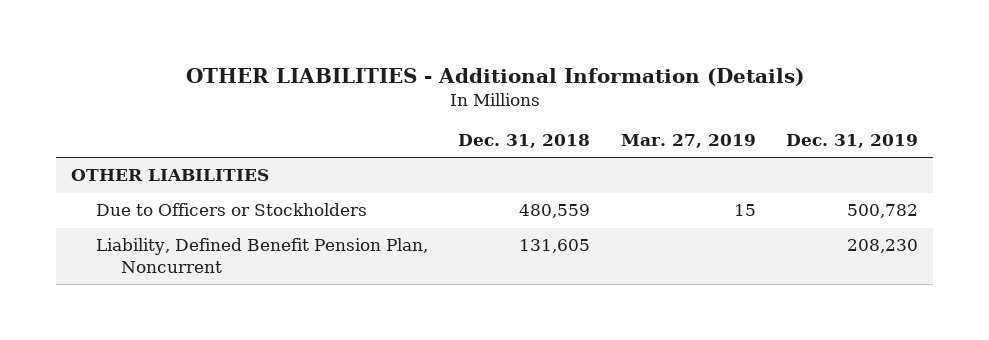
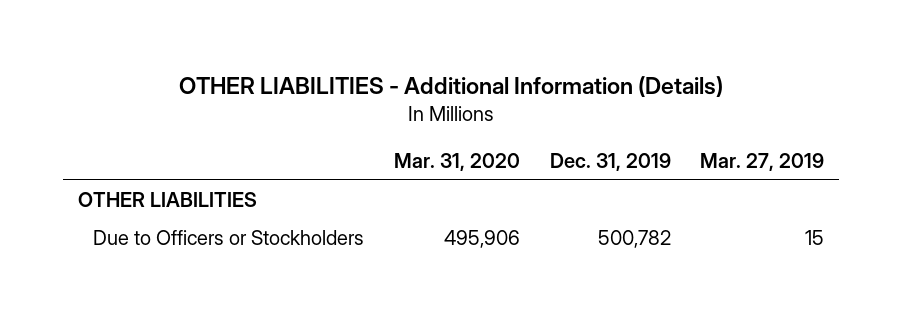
[458,134,591,149] Dec. 31, 2018 -> none
none -> [393,152,520,171] Mar. 31, 2020
[96,238,429,274] Liability, Defined Benefit Pension Plan, Noncurrent -> none

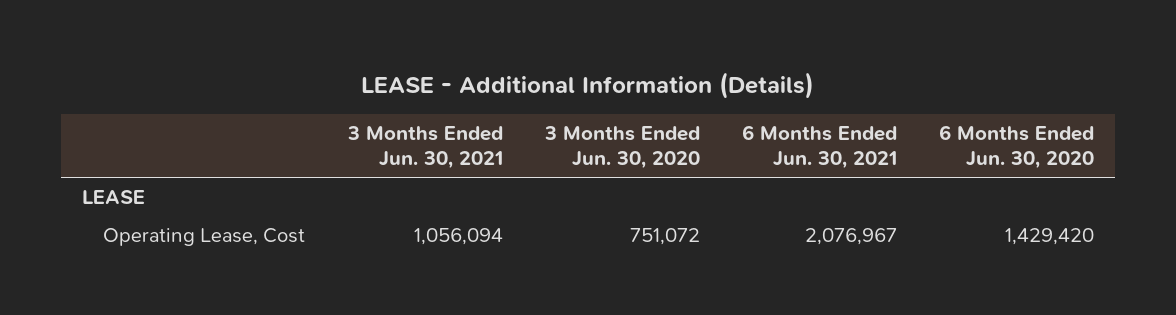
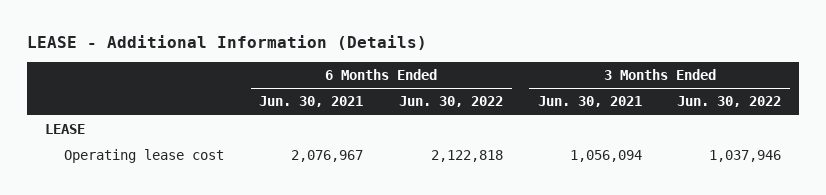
[543,125,700,170] 3 Months Ended Jun. 30, 2020 -> none
[939,124,1095,170] 6 Months Ended Jun. 30, 2020 -> none
none -> [398,96,503,108] Jun. 30, 2022
none -> [677,96,782,108] Jun. 30, 2022
[103,227,306,246] Operating Lease, Cost -> [64,149,225,164] Operating lease cost

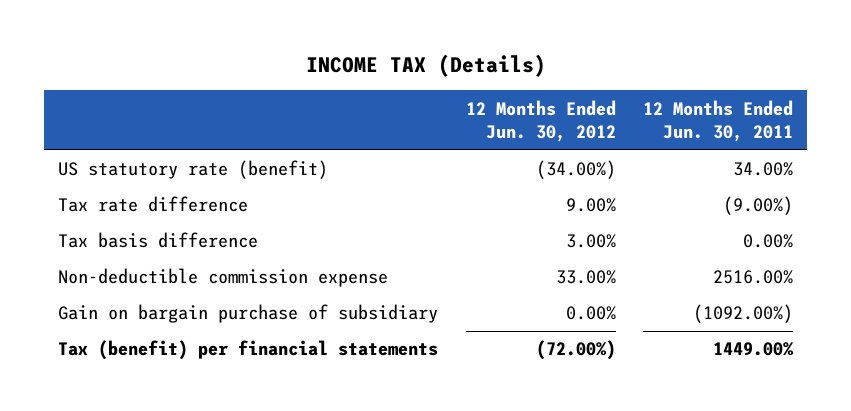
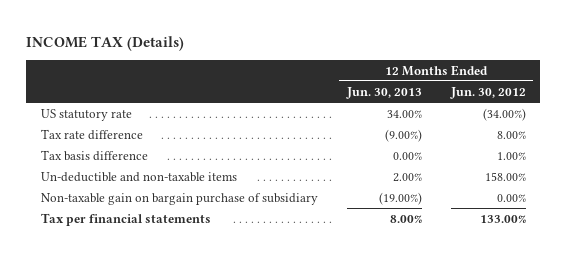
[643,99,794,143] 12 Months Ended Jun. 30, 2011 -> none
none -> [345,86,422,99] Jun. 30, 2013
[58,160,329,180] US statutory rate (benefit) -> [40,108,132,121] US statutory rate
[565,198,616,213] 9.00% -> [496,130,526,139] 8.00%
[565,234,616,249] 3.00% -> [496,151,526,160] 1.00%
[58,268,389,288] Non-deductible commission expense -> [40,171,237,182] Un-deductible and non-taxable items
[555,270,616,285] 33.00% -> [484,171,526,181] 158.00%
[58,304,439,324] Gain on bargain purchase of subsidiary -> [40,192,318,205] Non-taxable gain on bargain purchase of subsidiary
[58,340,439,361] Tax (benefit) per financial statements -> [40,212,211,226] Tax per financial statements
[535,340,616,361] (72.00%) -> [479,214,526,223] 133.00%

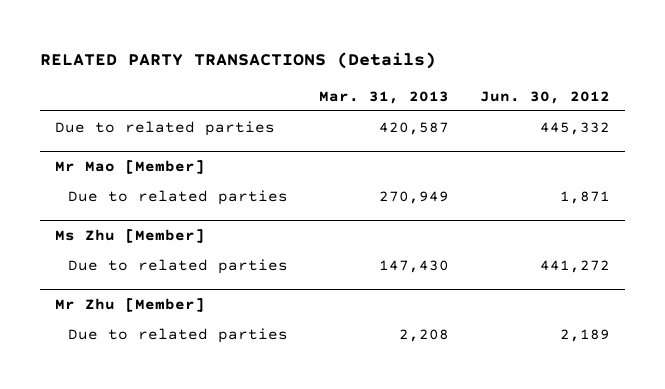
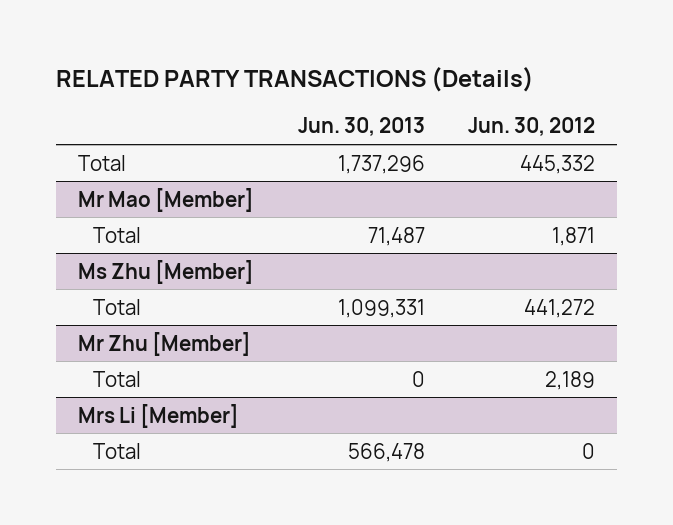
[319,90,450,104] Mar. 31, 2013 -> none
none -> [297,117,425,137] Jun. 30, 2013
[55,120,276,136] Due to related parties -> [77,154,126,171] Total
[68,189,289,205] Due to related parties -> [92,226,141,243] Total
[68,258,289,274] Due to related parties -> [92,298,141,315] Total
[68,327,289,343] Due to related parties -> [92,370,141,387] Total
none -> [77,403,239,428] Mrs Li [Member]
none -> [92,442,141,459] Total

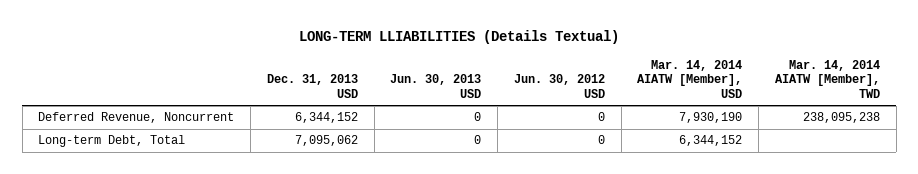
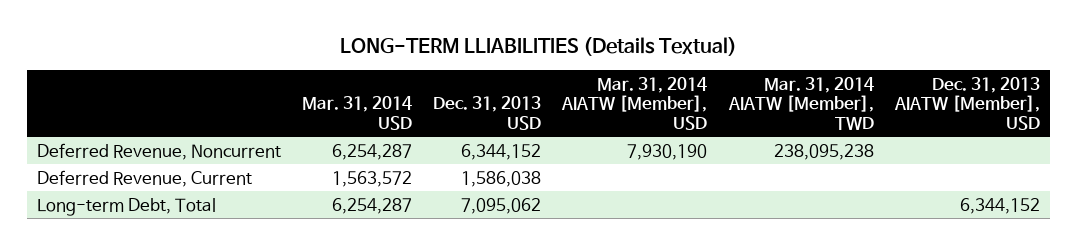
[390,74,482,98] Jun. 30, 2013 USD -> none
[513,74,605,98] Jun. 30, 2012 USD -> none
[637,59,743,98] Mar. 14, 2014 AIATW [Member], USD -> none
[774,59,880,98] Mar. 14, 2014 AIATW [Member], TWD -> none
none -> [302,96,413,131] Mar. 31, 2014 USD
none -> [561,76,708,131] Mar. 31, 2014 AIATW [Member], USD
none -> [727,76,874,131] Mar. 31, 2014 AIATW [Member], TWD
none -> [893,76,1040,131] Dec. 31, 2013 AIATW [Member], USD
none -> [37,169,253,187] Deferred Revenue, Current

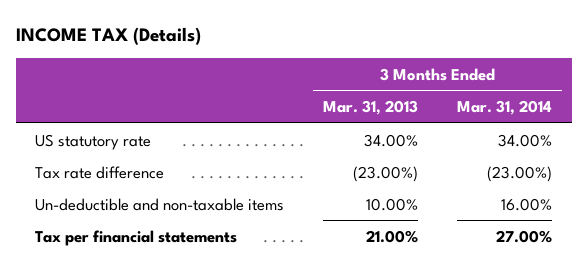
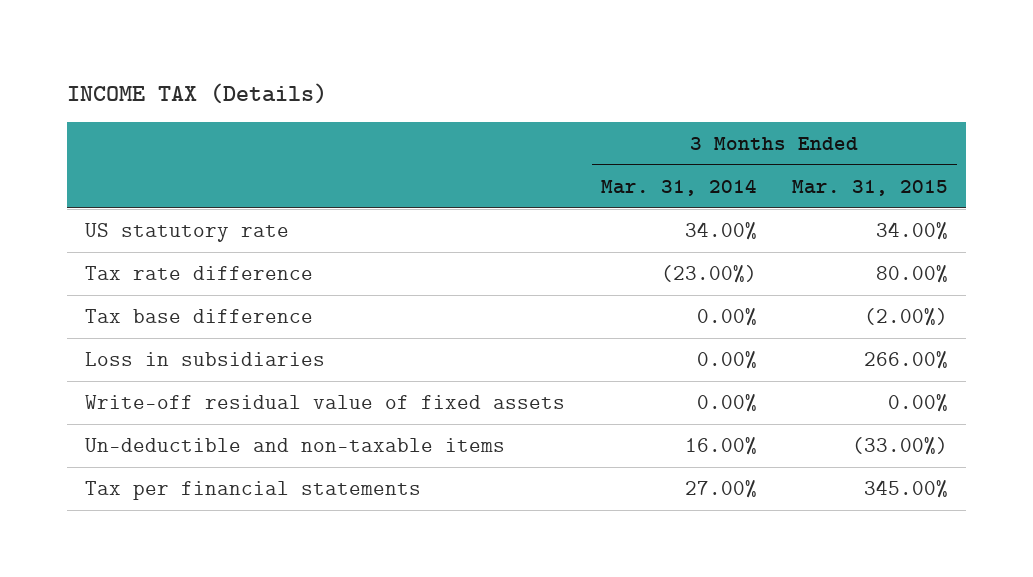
[323,100,419,116] Mar. 31, 2013 -> none
none -> [792,179,949,196] Mar. 31, 2015
none -> [85,308,314,323] Tax base difference
none -> [85,351,326,366] Loss in subsidiaries
none -> [85,394,566,410] Write-off residual value of fixed assets

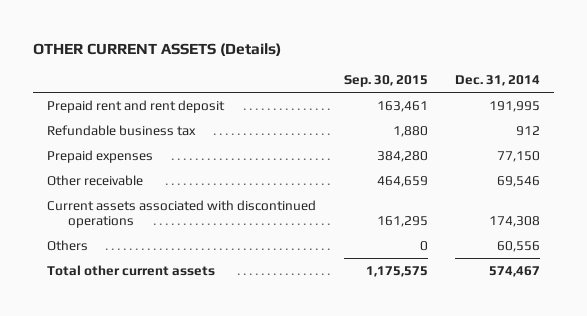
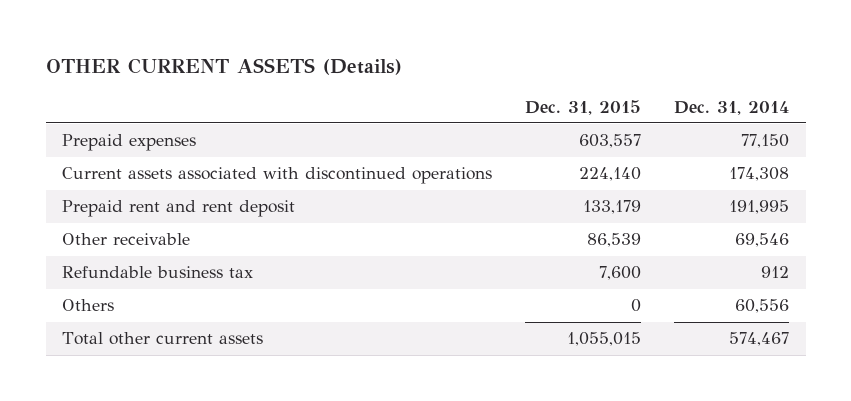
[343,75,428,88] Sep. 30, 2015 -> none
none -> [525,99,642,115] Dec. 31, 2015
[47,99,226,113] Prepaid rent and rent deposit -> [62,200,296,218] Prepaid rent and rent deposit
[47,174,144,186] Other receivable -> [62,233,191,246] Other receivable
[47,124,197,136] Refundable business tax -> [62,266,254,279] Refundable business tax

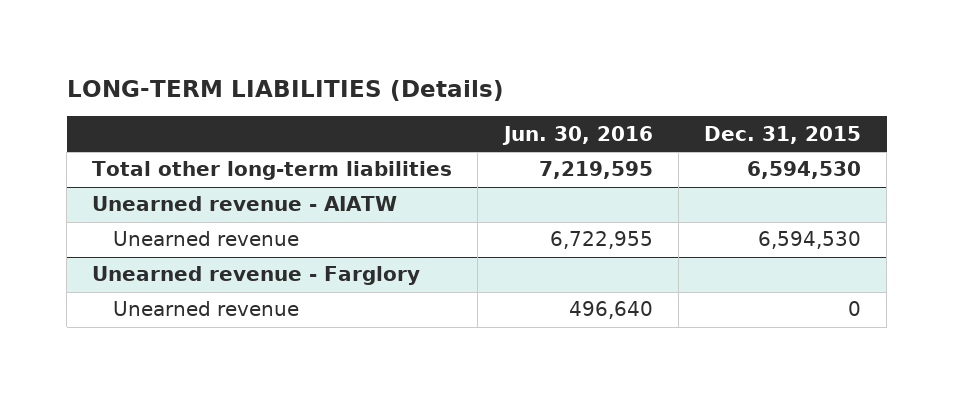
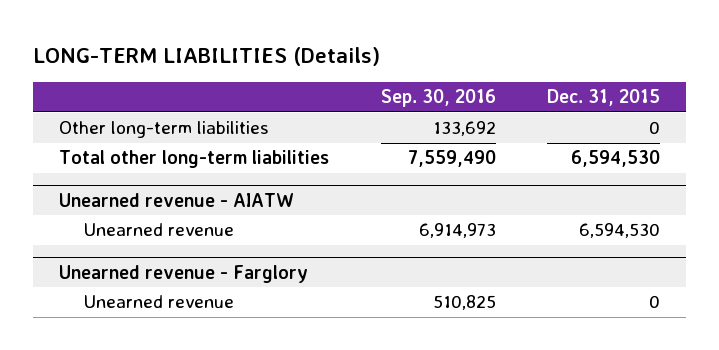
[501,125,653,145] Jun. 30, 2016 -> none
none -> [380,89,496,108] Sep. 30, 2016
none -> [58,121,269,139] Other long-term liabilities

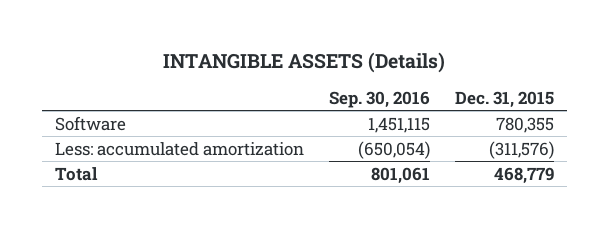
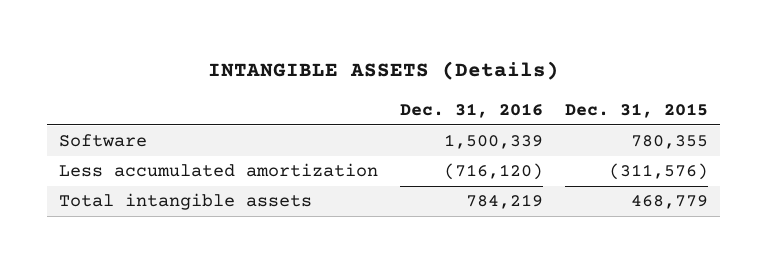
[328,90,430,108] Sep. 30, 2016 -> none
none -> [400,102,544,118] Dec. 31, 2016
[54,141,304,156] Less: accumulated amortization -> [58,163,378,178] Less accumulated amortization
[54,166,98,181] Total -> [58,193,312,211] Total intangible assets

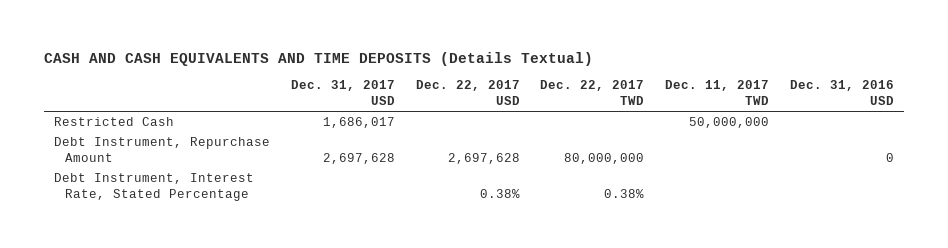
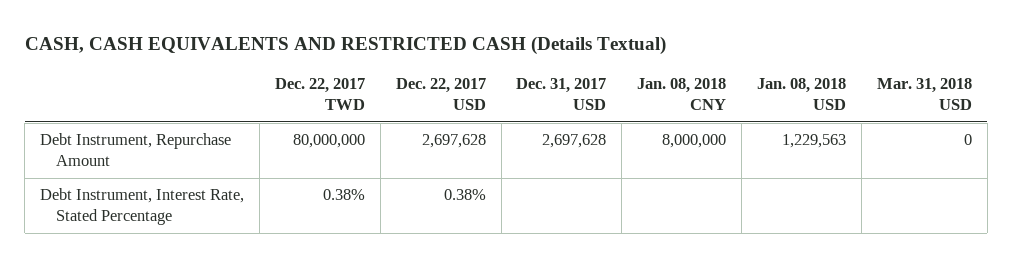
[43,51,593,66] CASH AND CASH EQUIVALENTS AND TIME DEPOSITS (Details Textual) -> [24,36,666,56] CASH, CASH EQUIVALENTS AND RESTRICTED CASH (Details Textual)
[665,80,770,106] Dec. 11, 2017 TWD -> none
[789,80,894,106] Dec. 31, 2016 USD -> none
none -> [637,78,727,111] Jan. 08, 2018 CNY
none -> [756,78,846,111] Jan. 08, 2018 USD
none -> [876,78,972,111] Mar. 31, 2018 USD
[53,116,174,126] Restricted Cash -> none

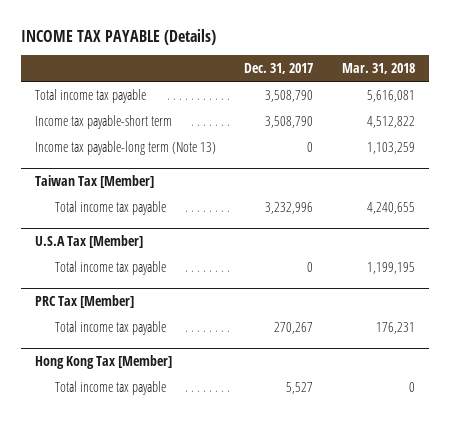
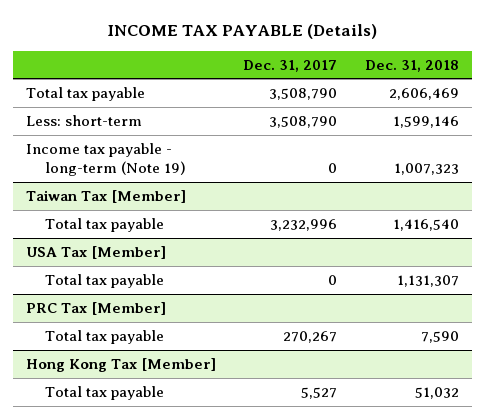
[341,63,415,75] Mar. 31, 2018 -> none
none -> [364,59,459,72] Dec. 31, 2018
[35,88,147,103] Total income tax payable -> [26,86,146,101] Total tax payable
[35,114,173,129] Income tax payable-short term -> [26,114,143,126] Less: short-term
[35,140,217,155] Income tax payable-long term (Note 13) -> [26,142,186,176] Income tax payable - long-term (Note 19)
[54,200,166,215] Total income tax payable -> [44,217,164,232] Total tax payable
[35,234,144,248] U.S.A Tax [Member] -> [26,245,167,259] USA Tax [Member]
[54,260,166,275] Total income tax payable -> [44,273,164,288] Total tax payable
[54,320,166,335] Total income tax payable -> [44,329,164,344] Total tax payable
[54,380,166,395] Total income tax payable -> [44,385,164,400] Total tax payable

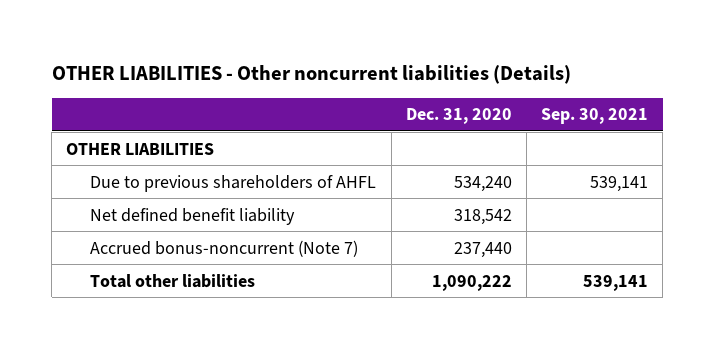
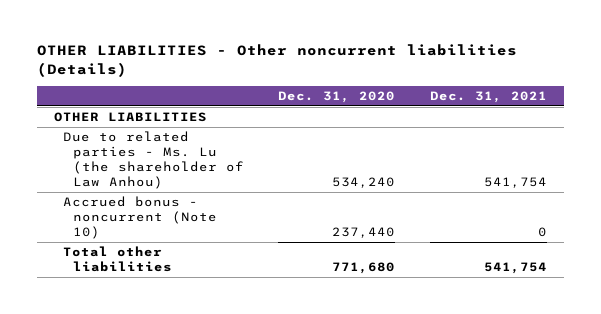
[541,108,649,125] Sep. 30, 2021 -> none
none -> [429,90,547,103] Dec. 31, 2021
[90,207,296,225] Net defined benefit liability -> none
[90,174,377,192] Due to previous shareholders of AHFL -> [63,131,244,189] Due to related parties - Ms. Lu (the shareholder of Law Anhou)
[90,239,359,257] Accrued bonus-noncurrent (Note 7) -> [63,196,217,239] Accrued bonus - noncurrent (Note 10)
[431,274,512,291] 1,090,222 -> [332,262,396,275] 771,680

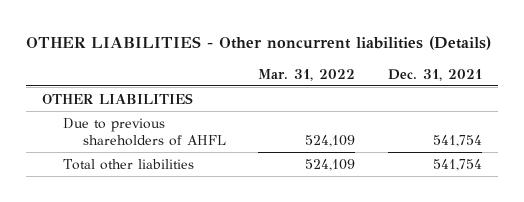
[278,90,396,103] Dec. 31, 2020 -> none
none -> [258,68,356,81] Mar. 31, 2022
[63,196,217,239] Accrued bonus - noncurrent (Note 10) -> none
[63,131,244,189] Due to related parties - Ms. Lu (the shareholder of Law Anhou) -> [62,117,227,147] Due to previous shareholders of AHFL

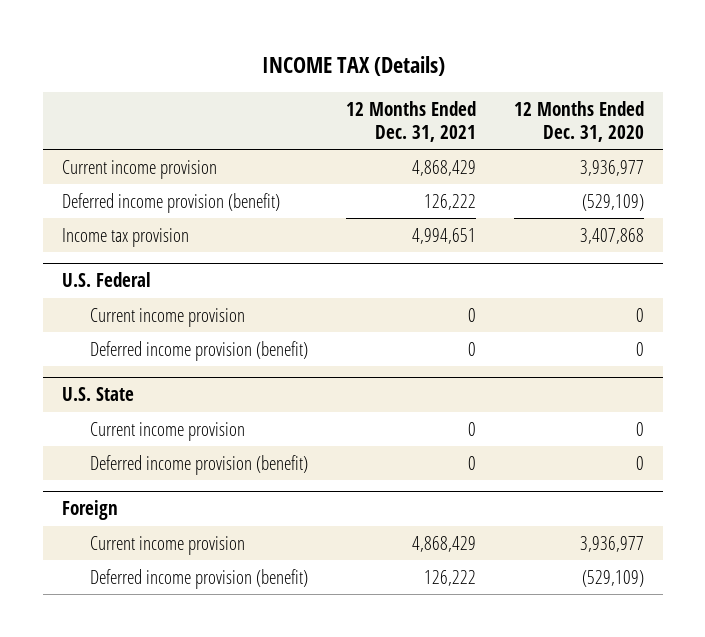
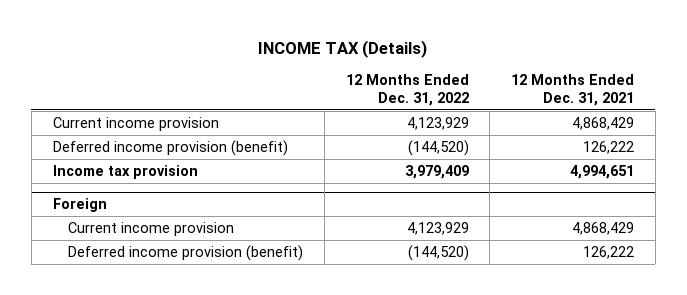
[513,100,644,143] 12 Months Ended Dec. 31, 2020 -> none
none -> [345,74,469,107] 12 Months Ended Dec. 31, 2022
[61,272,151,288] U.S. Federal -> none
[89,307,245,327] Current income provision -> none
[89,340,308,361] Deferred income provision (benefit) -> none
[61,387,134,402] U.S. State -> none
[89,421,245,441] Current income provision -> none
[89,454,308,475] Deferred income provision (benefit) -> none

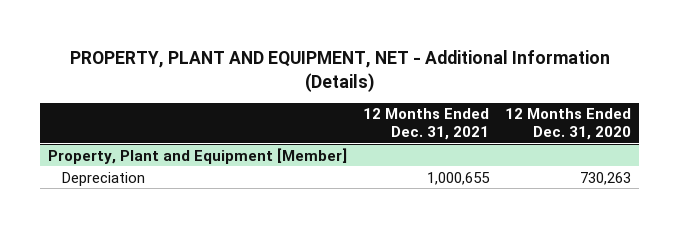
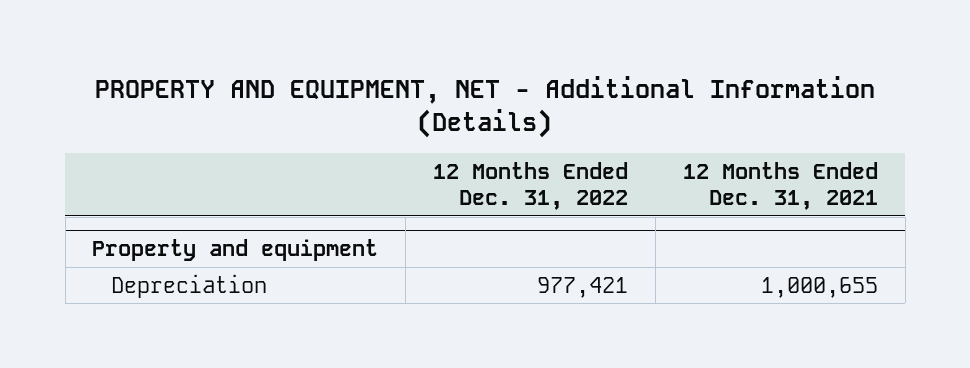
[69,49,610,92] PROPERTY, PLANT AND EQUIPMENT, NET - Additional Information (Details) -> [95,76,876,139] PROPERTY AND EQUIPMENT, NET - Additional Information (Details)
[505,108,632,140] 12 Months Ended Dec. 31, 2020 -> none
none -> [433,161,629,211] 12 Months Ended Dec. 31, 2022
[48,147,348,164] Property, Plant and Equipment [Member] -> [92,239,379,262] Property and equipment

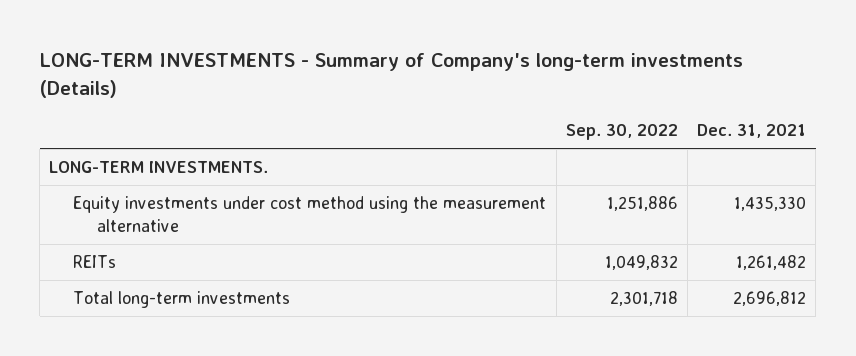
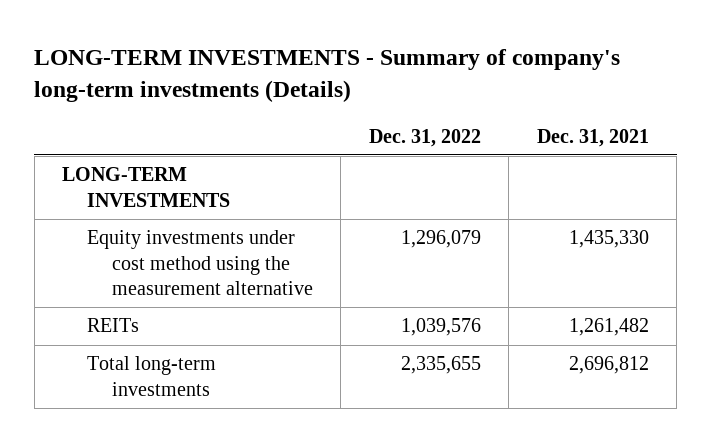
[39,53,743,98] LONG-TERM INVESTMENTS - Summary of Company's long-term investments (Details) -> [34,49,621,102] LONG-TERM INVESTMENTS - Summary of company's long-term investments (Details)
[565,124,678,141] Sep. 30, 2022 -> none
none -> [368,128,481,147] Dec. 31, 2022
[49,160,269,173] LONG-TERM INVESTMENTS. -> [62,167,230,207] LONG-TERM INVESTMENTS

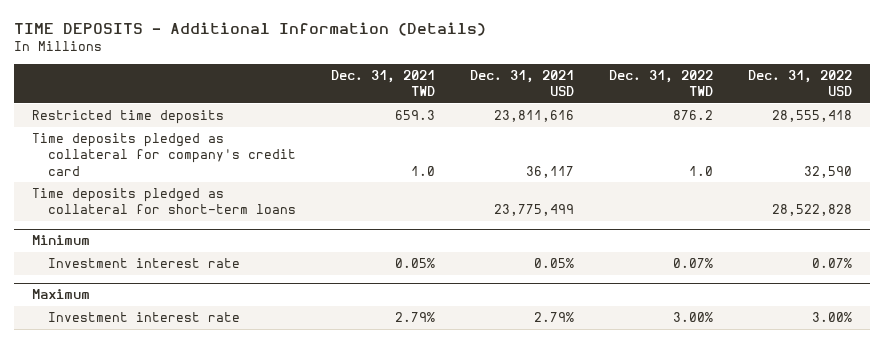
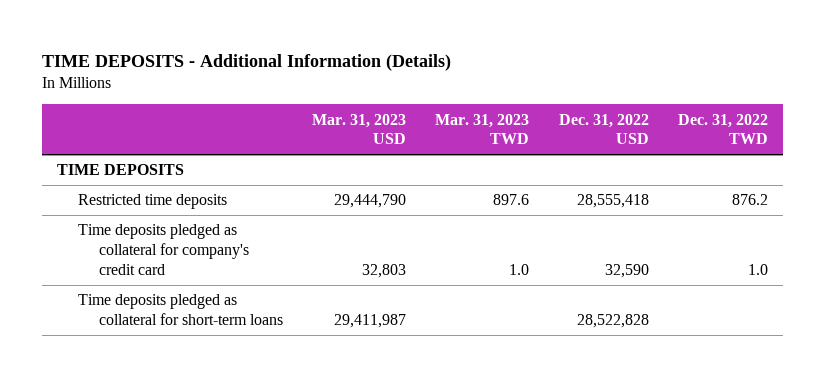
[331,69,436,97] Dec. 31, 2021 TWD -> none
[470,69,575,97] Dec. 31, 2021 USD -> none
none -> [312,113,407,145] Mar. 31, 2023 USD
none -> [435,113,530,145] Mar. 31, 2023 TWD
none -> [57,164,185,176] TIME DEPOSITS
[31,235,90,246] Minimum -> none
[48,258,241,269] Investment interest rate -> none
[31,289,90,300] Maximum -> none
[48,312,241,323] Investment interest rate -> none

